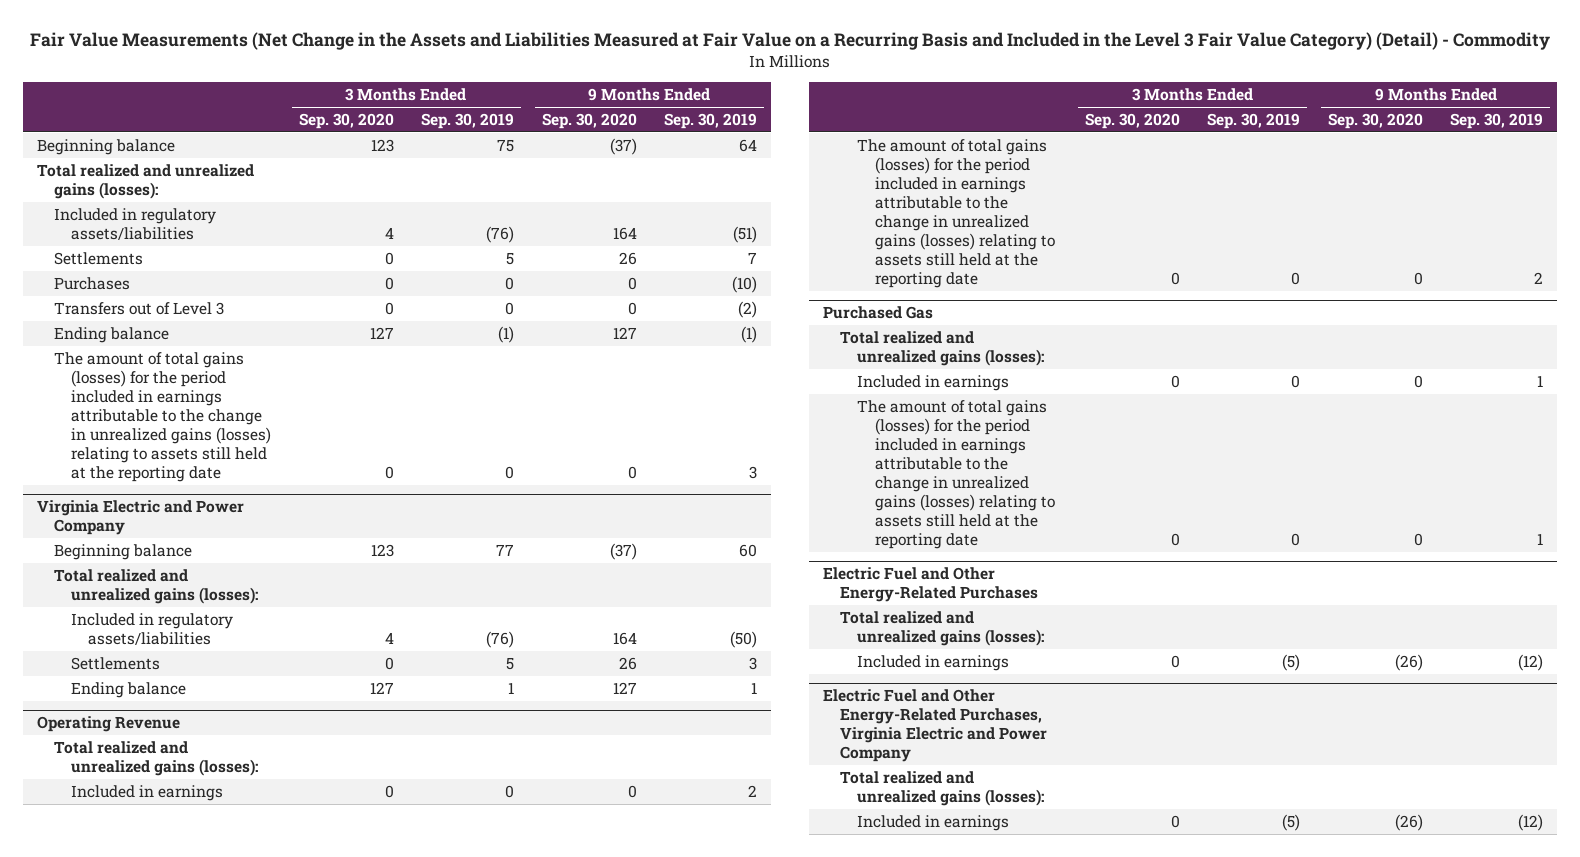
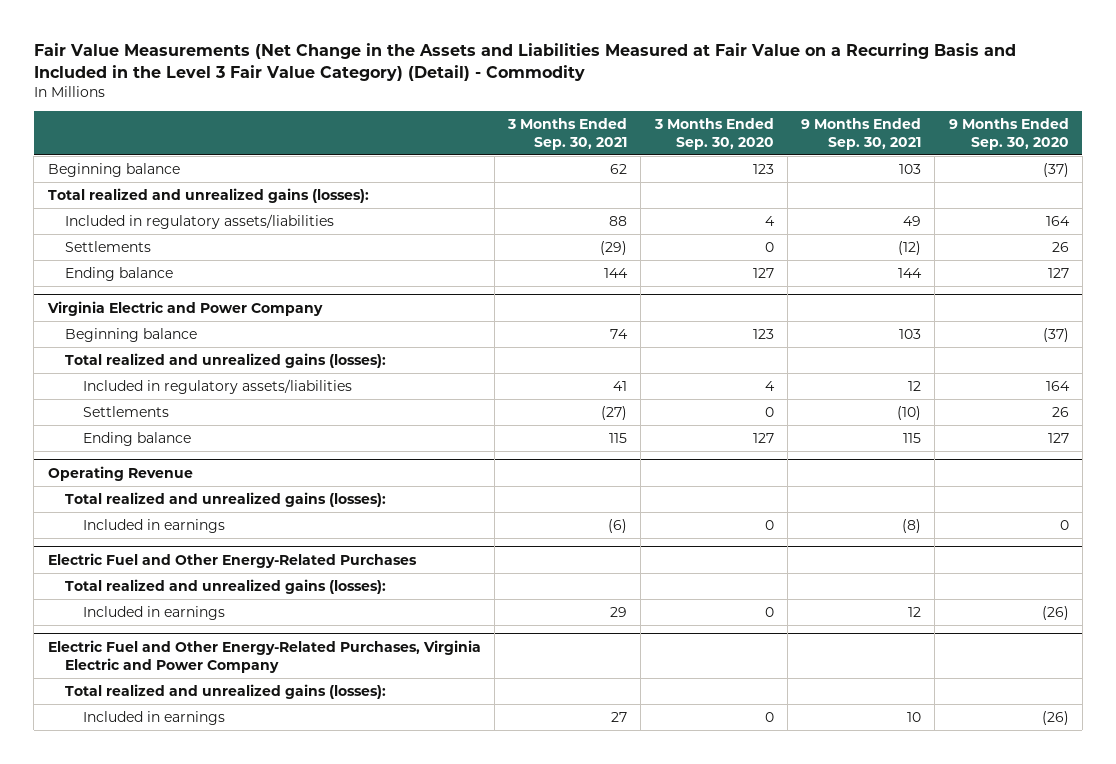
[421,113,515,130] Sep. 30, 2019 -> none
[664,113,758,130] Sep. 30, 2019 -> none
none -> [507,118,628,150] 3 Months Ended Sep. 30, 2021
none -> [801,118,922,150] 9 Months Ended Sep. 30, 2021
[53,276,130,290] Purchases -> none
[53,301,224,315] Transfers out of Level 3 -> none
[53,351,272,483] The amount of total gains (losses) for the period included in earnings attributable to the change in unrealized gains (losses) relating to assets still held at the reporting date -> none
[857,138,1055,289] The amount of total gains (losses) for the period included in earnings attributable to the change in unrealized gains (losses) relating to assets still held at the reporting date -> none
[822,306,933,320] Purchased Gas -> none
[840,330,1045,366] Total realized and unrealized gains (losses): -> none
[857,374,1010,391] Included in earnings -> none
[857,399,1055,550] The amount of total gains (losses) for the period included in earnings attributable to the change in unrealized gains (losses) relating to assets still held at the reporting date -> none

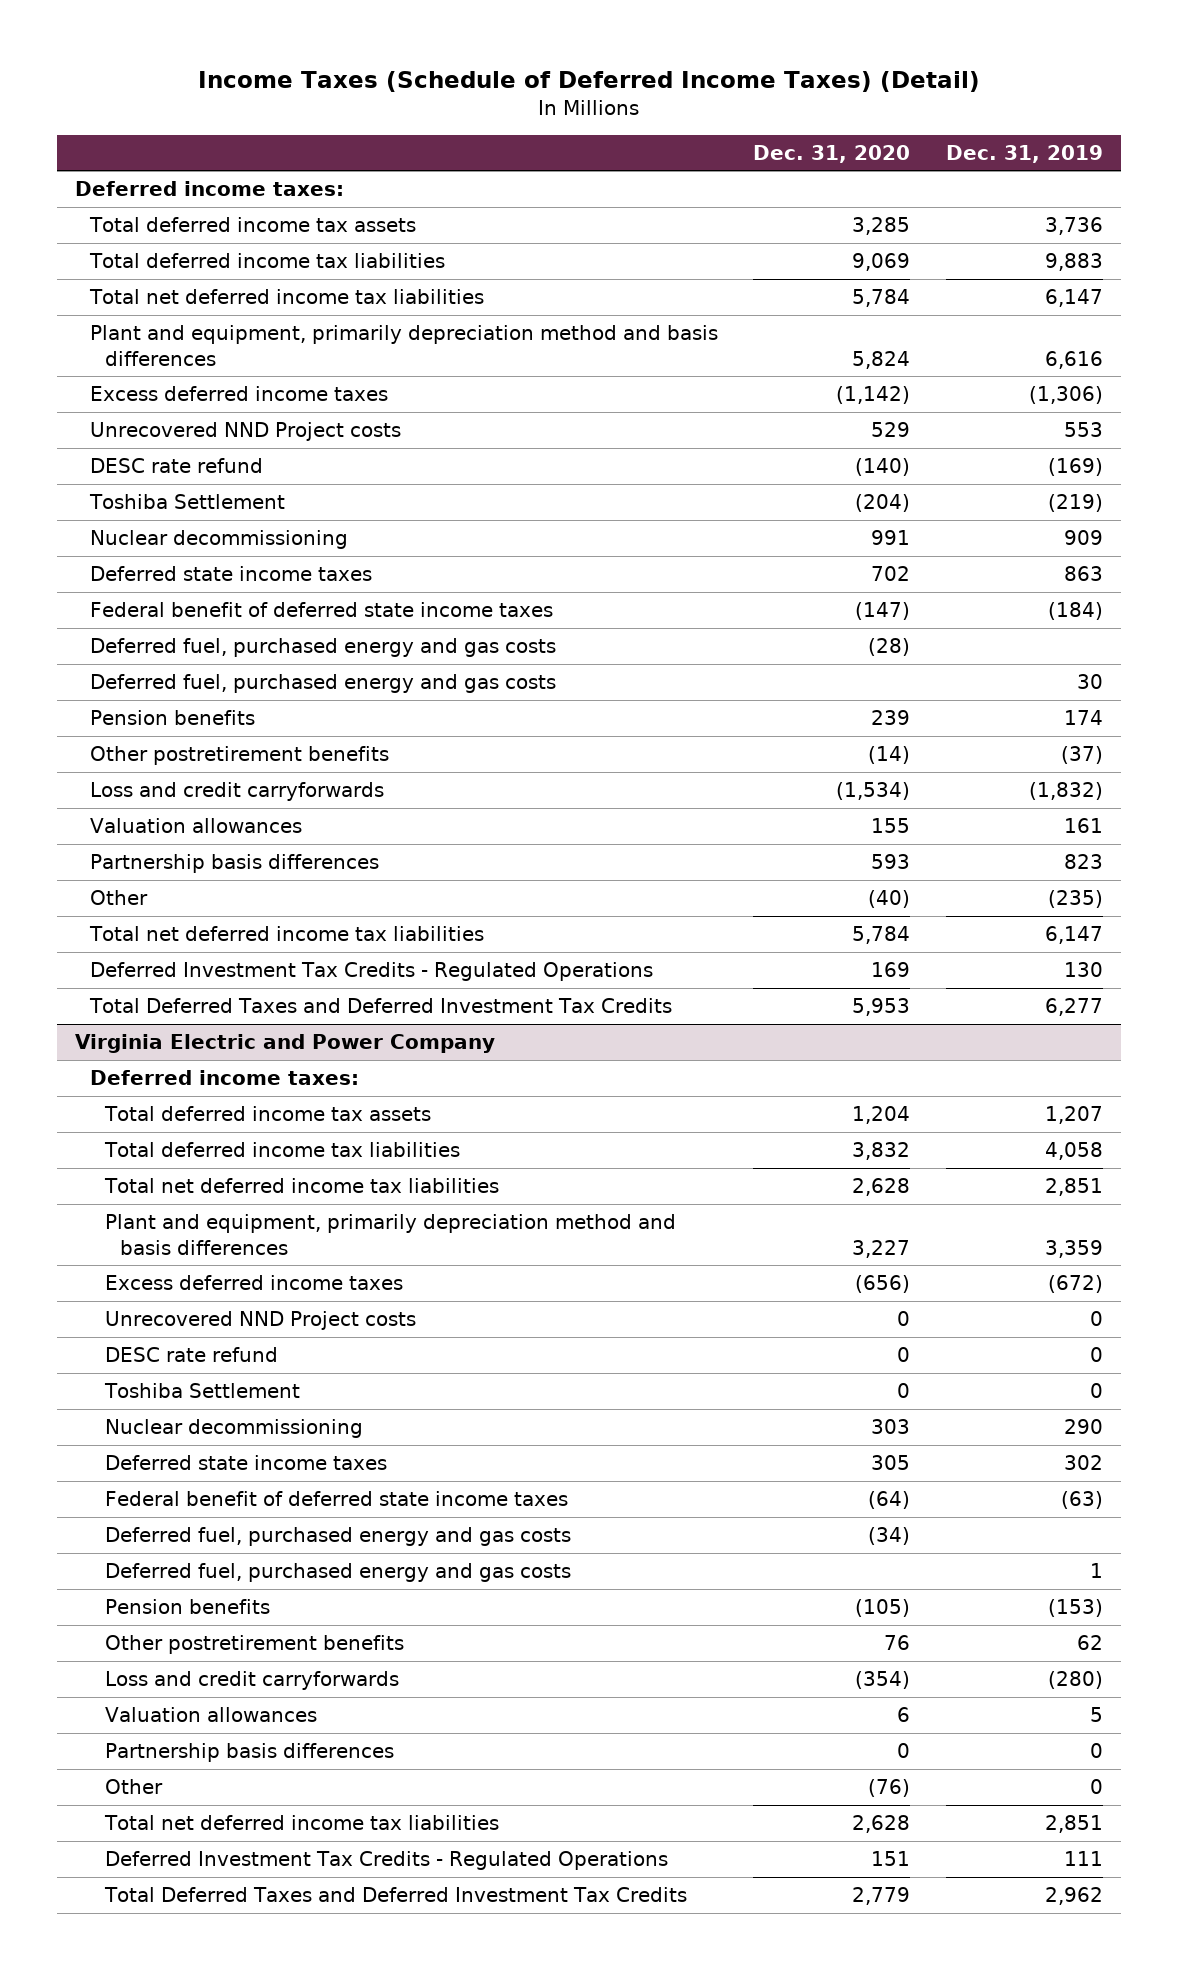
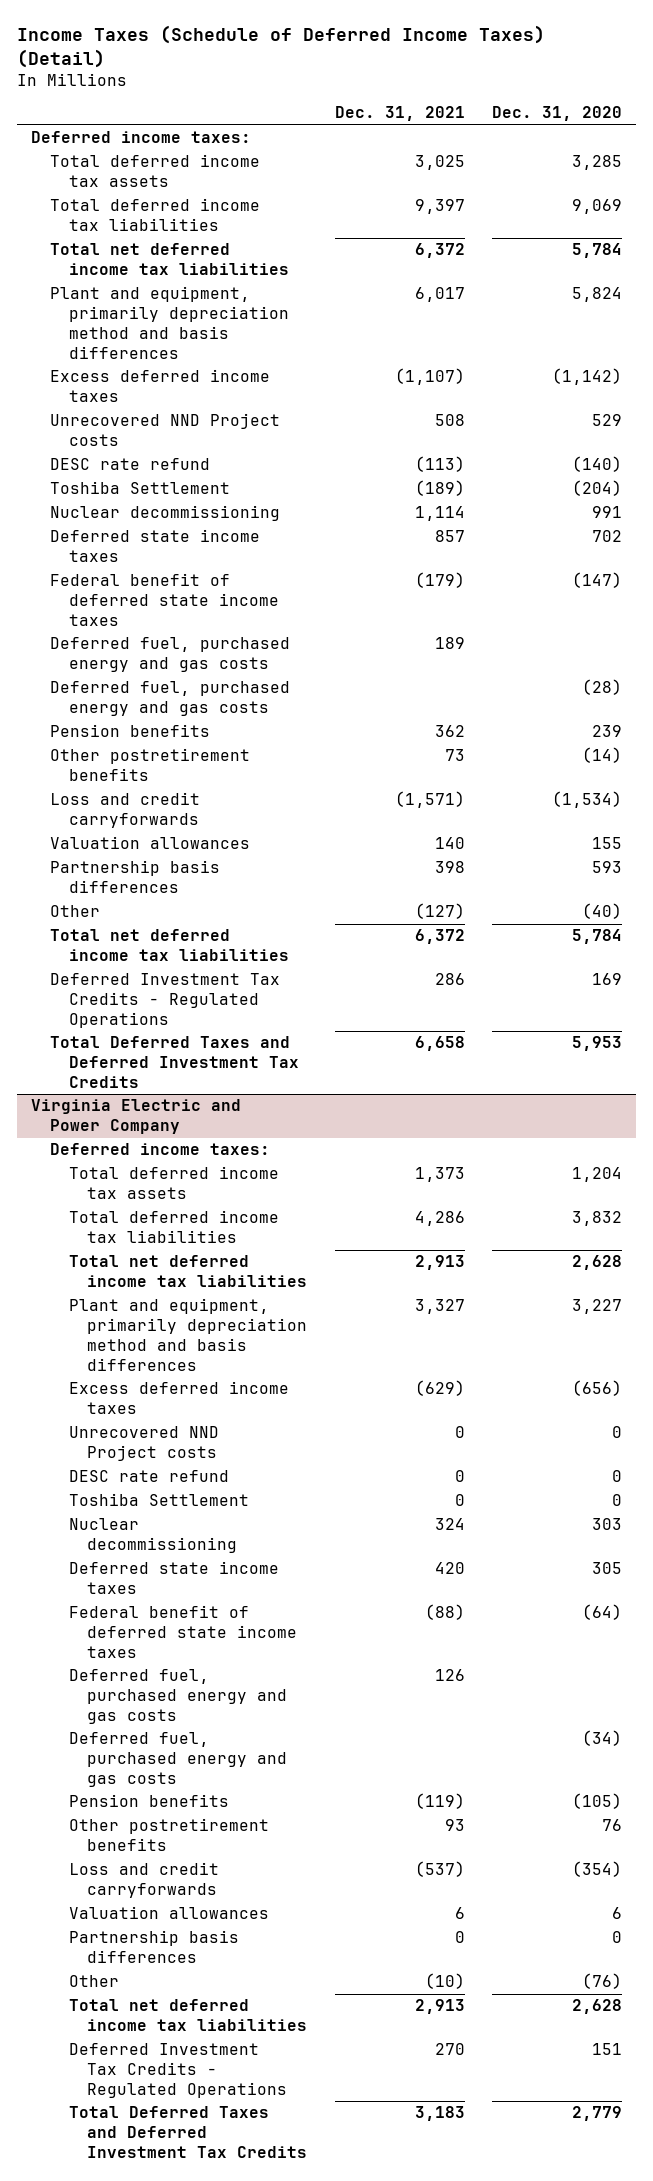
[946,144,1104,163] Dec. 31, 2019 -> none
none -> [334,106,465,122] Dec. 31, 2021
[89,638,556,658] Deferred fuel, purchased energy and gas costs -> [49,681,290,717] Deferred fuel, purchased energy and gas costs
[104,1527,571,1547] Deferred fuel, purchased energy and gas costs -> [68,1732,288,1788] Deferred fuel, purchased energy and gas costs

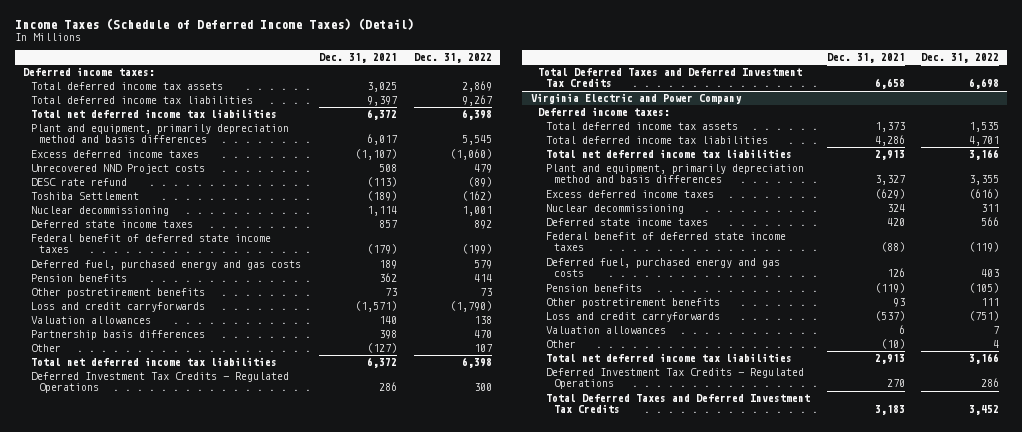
[492,106,623,122] Dec. 31, 2020 -> none
none -> [413,53,492,64] Dec. 31, 2022
[49,681,290,717] Deferred fuel, purchased energy and gas costs -> none
[68,1426,219,1462] Unrecovered NND Project costs -> none
[68,1470,229,1483] DESC rate refund -> none
[68,1493,249,1507] Toshiba Settlement -> none
[68,1732,288,1788] Deferred fuel, purchased energy and gas costs -> none
[68,1930,239,1964] Partnership basis differences -> none

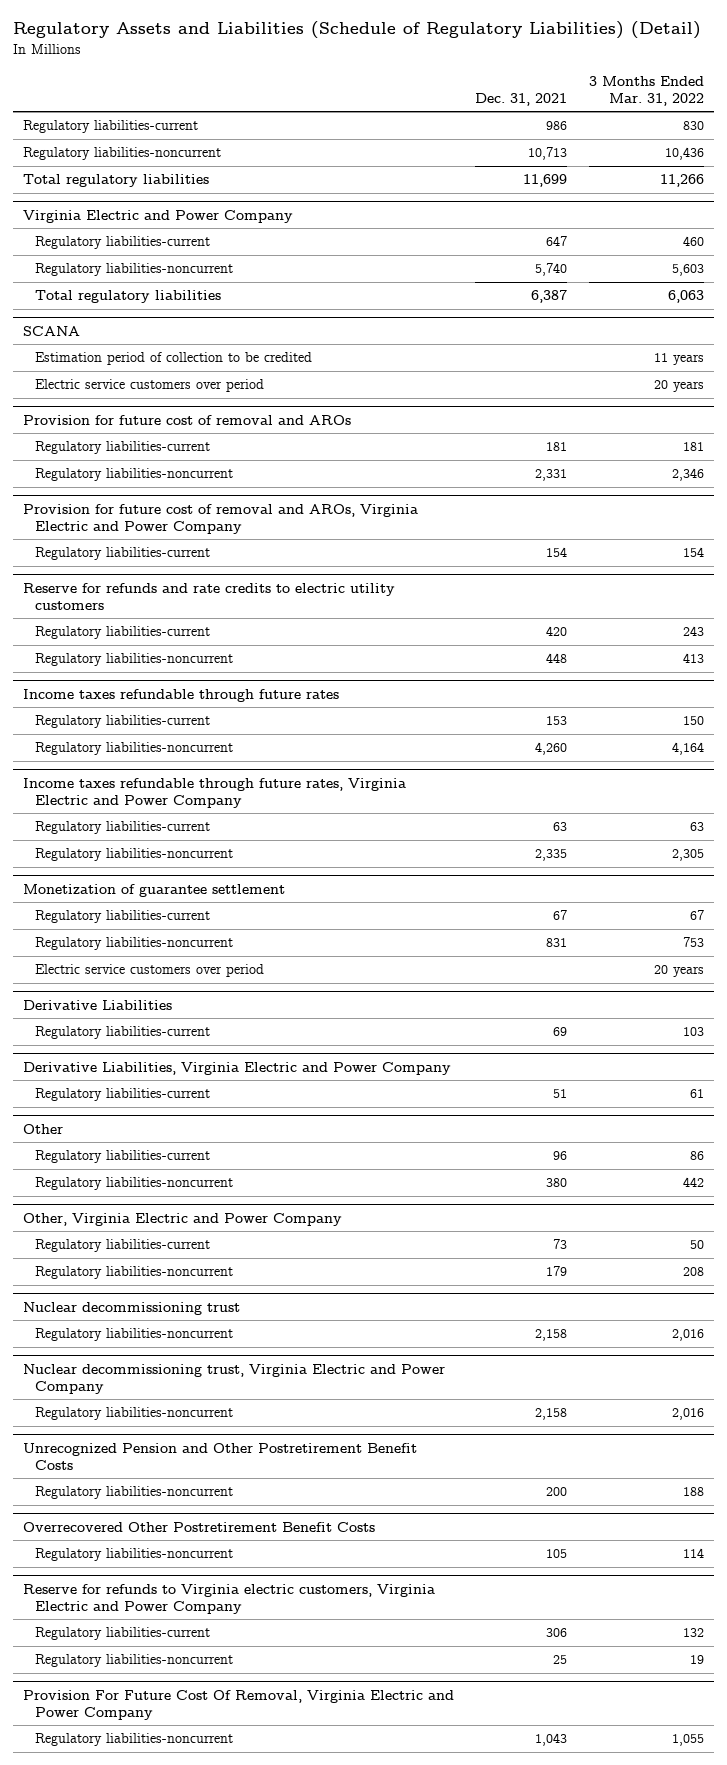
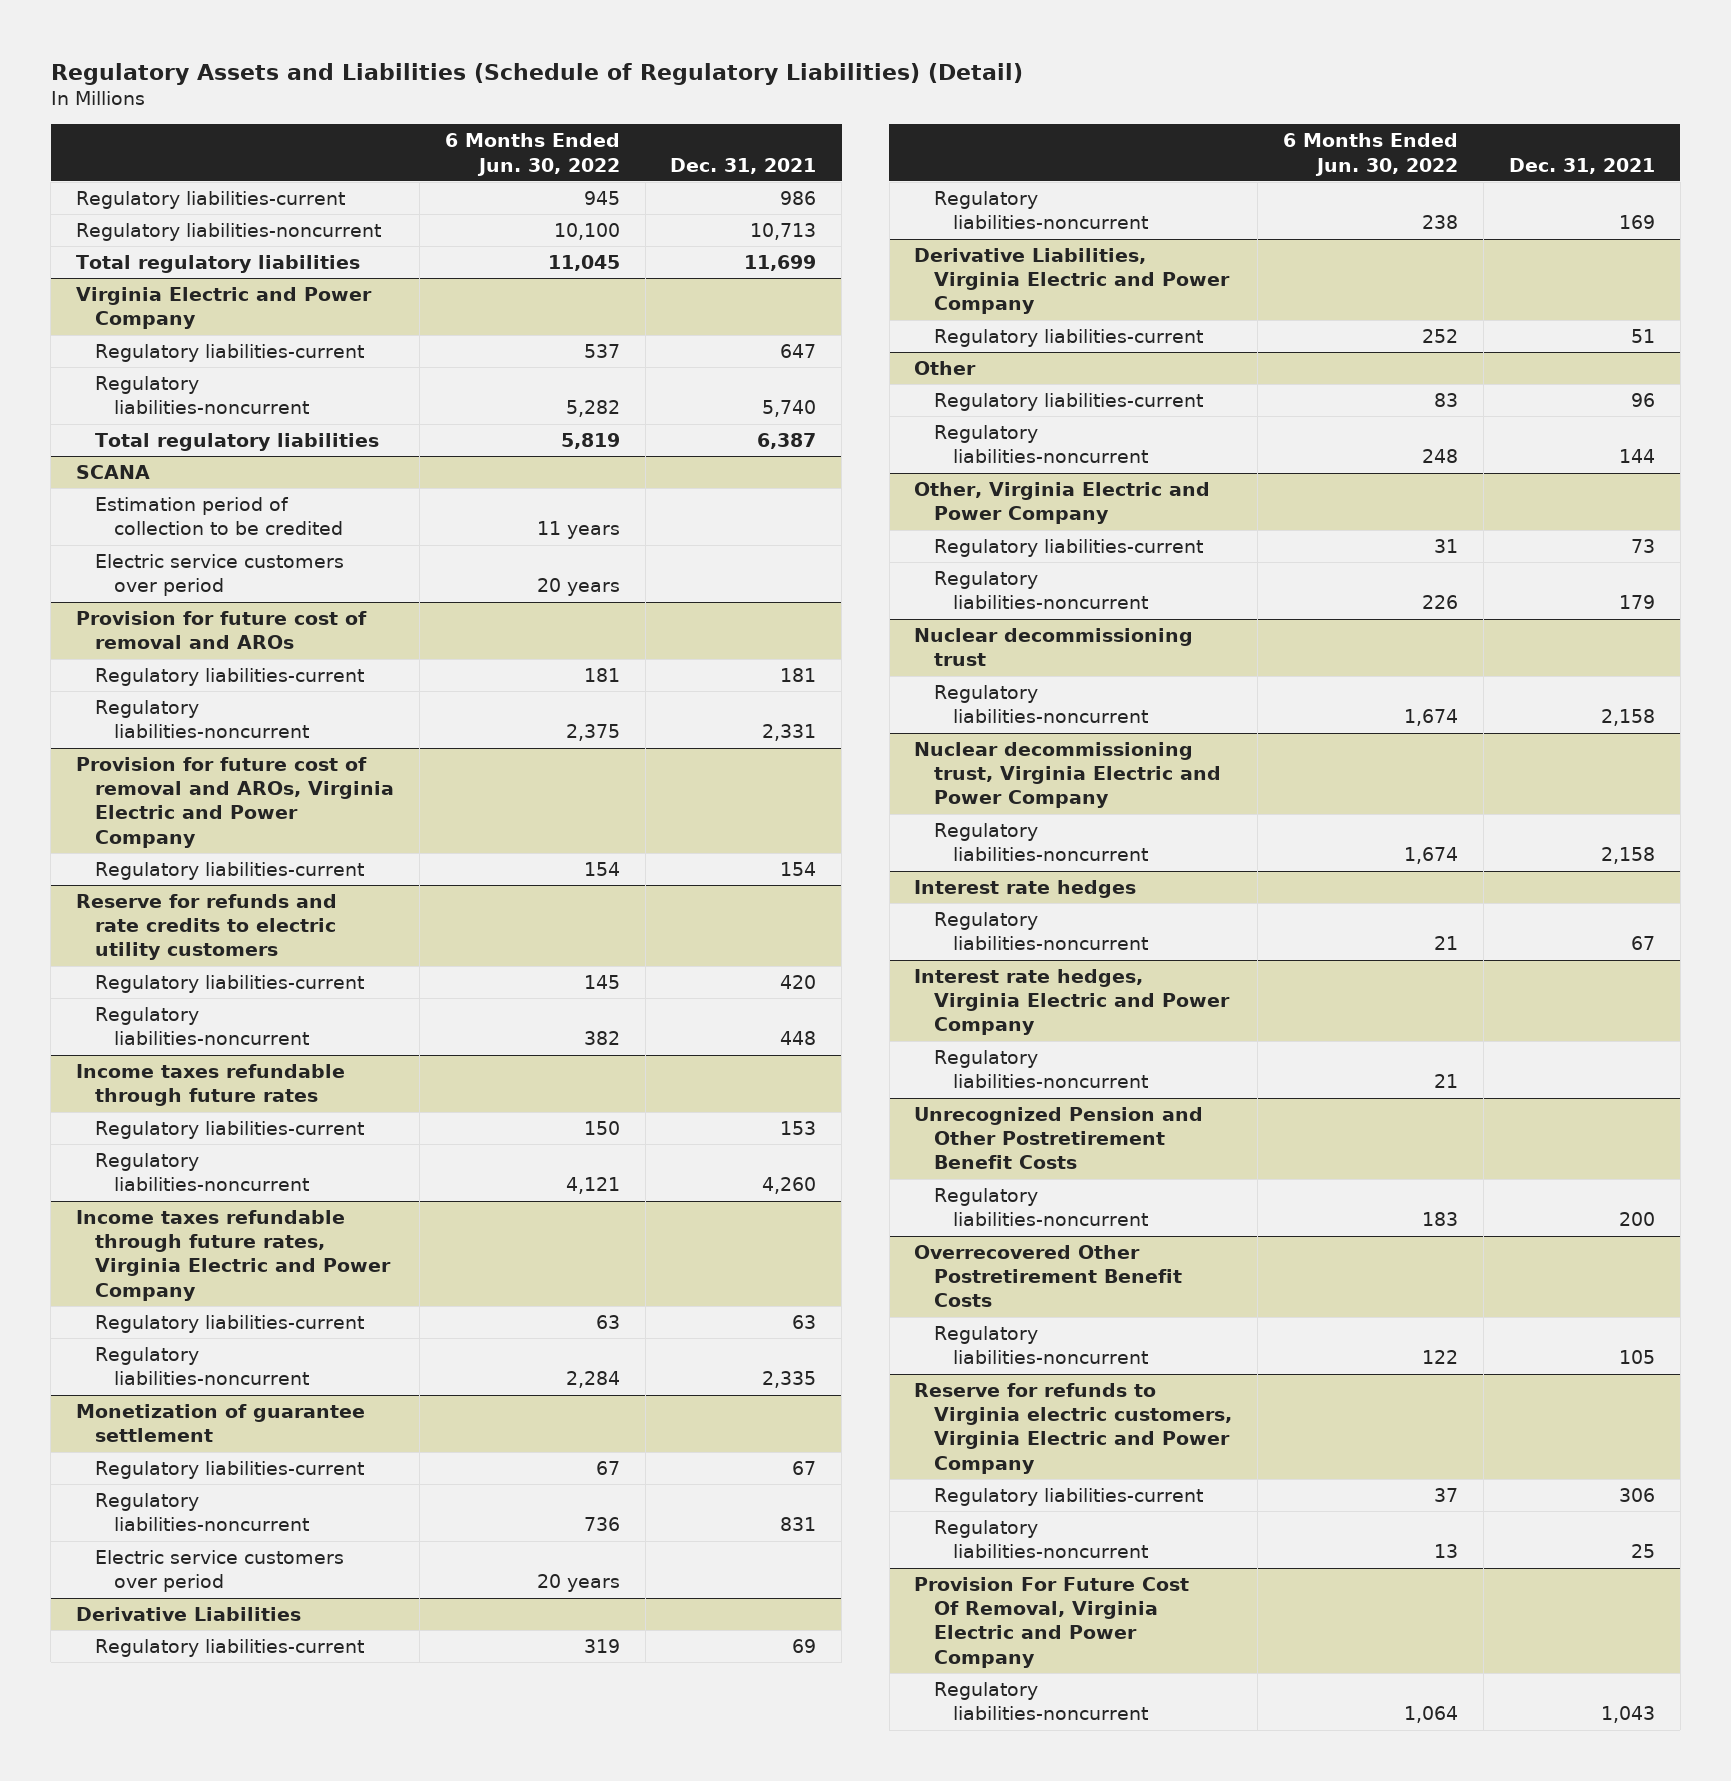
[588,75,704,106] 3 Months Ended Mar. 31, 2022 -> none
none -> [444,133,620,176] 6 Months Ended Jun. 30, 2022
none -> [933,191,1148,230] Regulatory liabilities-noncurrent
[546,1178,568,1188] 380 -> [1618,449,1655,464] 144
none -> [914,880,1137,899] Interest rate hedges
none -> [933,912,1148,951] Regulatory liabilities-noncurrent
none -> [914,969,1230,1036] Interest rate hedges, Virginia Electric and Power Company
none -> [933,1050,1148,1089] Regulatory liabilities-noncurrent

